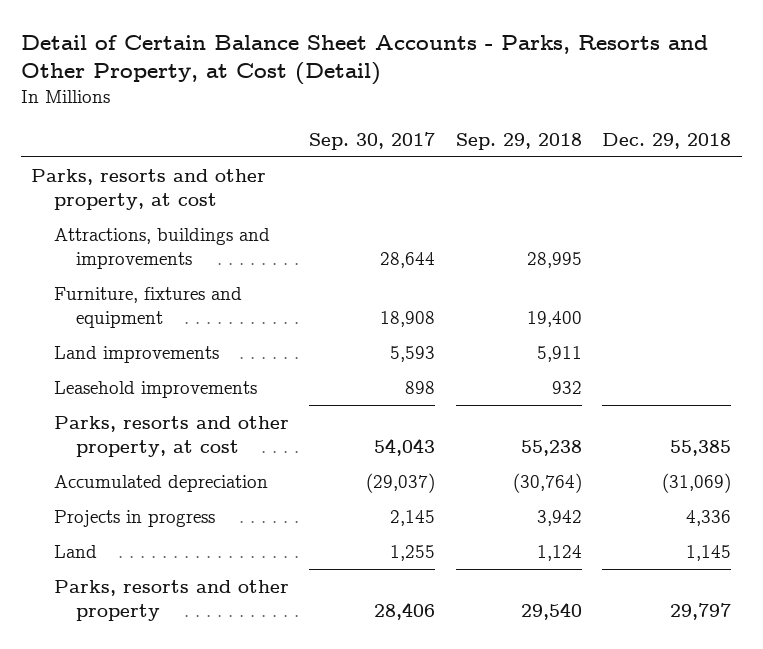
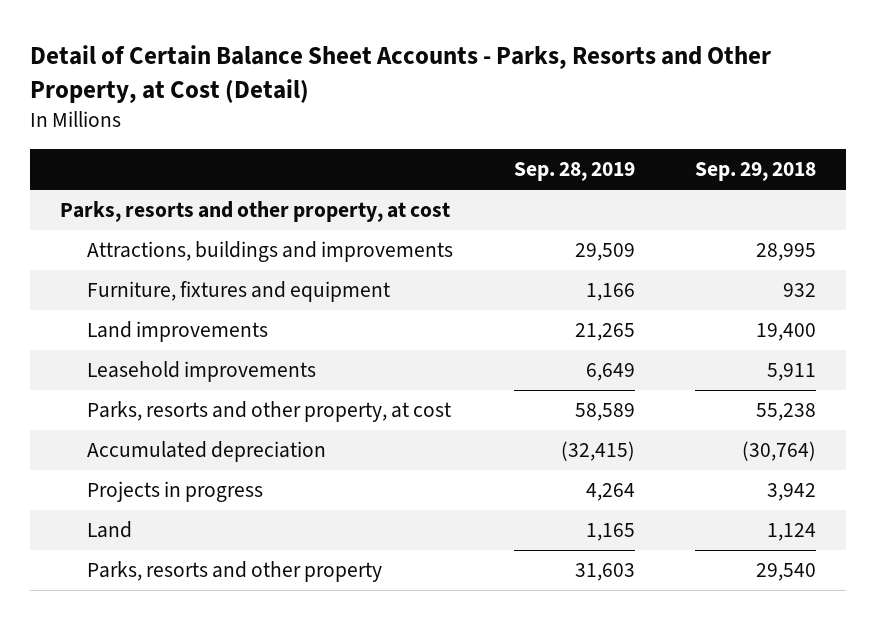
[309,131,436,150] Sep. 30, 2017 -> none
[602,132,732,149] Dec. 29, 2018 -> none
none -> [513,162,635,182] Sep. 28, 2019
[526,310,582,327] 19,400 -> [782,283,816,298] 932
[536,345,582,362] 5,911 -> [755,323,816,342] 19,400
[551,380,582,394] 932 -> [766,363,816,382] 5,911

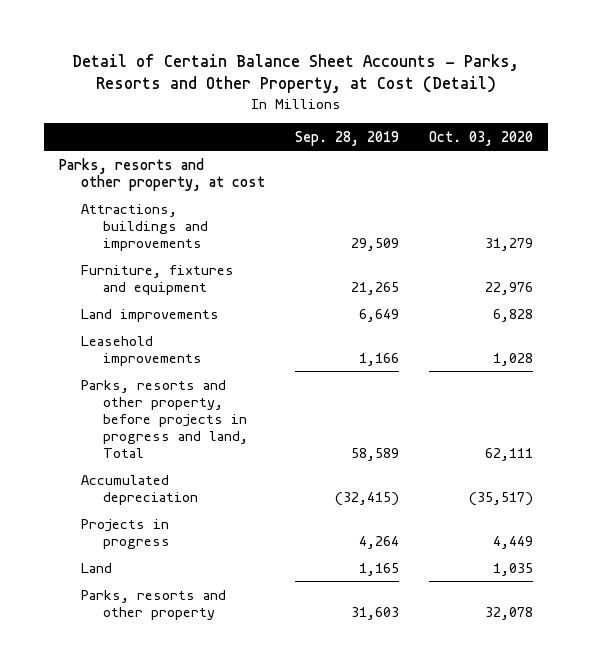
[694,162,816,182] Sep. 29, 2018 -> none
none -> [429,130,534,146] Oct. 03, 2020
[585,283,635,302] 1,166 -> [351,281,400,295] 21,265
[574,323,635,342] 21,265 -> [359,308,400,322] 6,649
[585,363,635,382] 6,649 -> [359,352,400,366] 1,166
[87,401,452,423] Parks, resorts and other property, at cost -> [80,379,248,458] Parks, resorts and other property, before projects in progress and land, Total

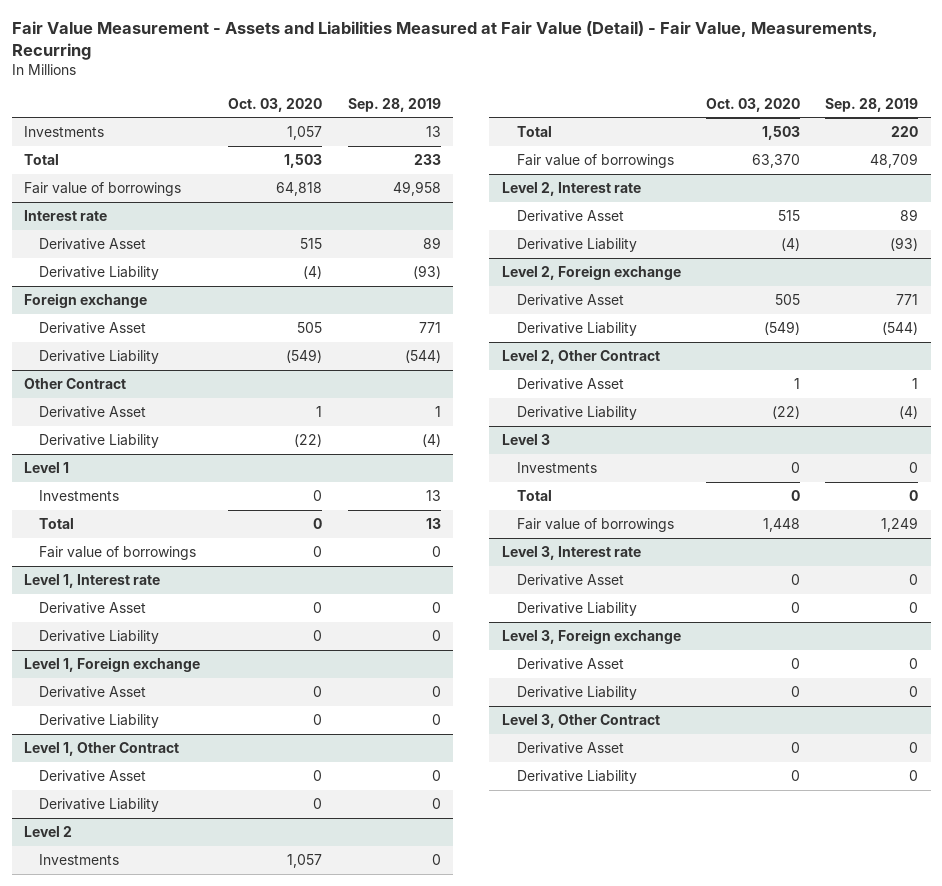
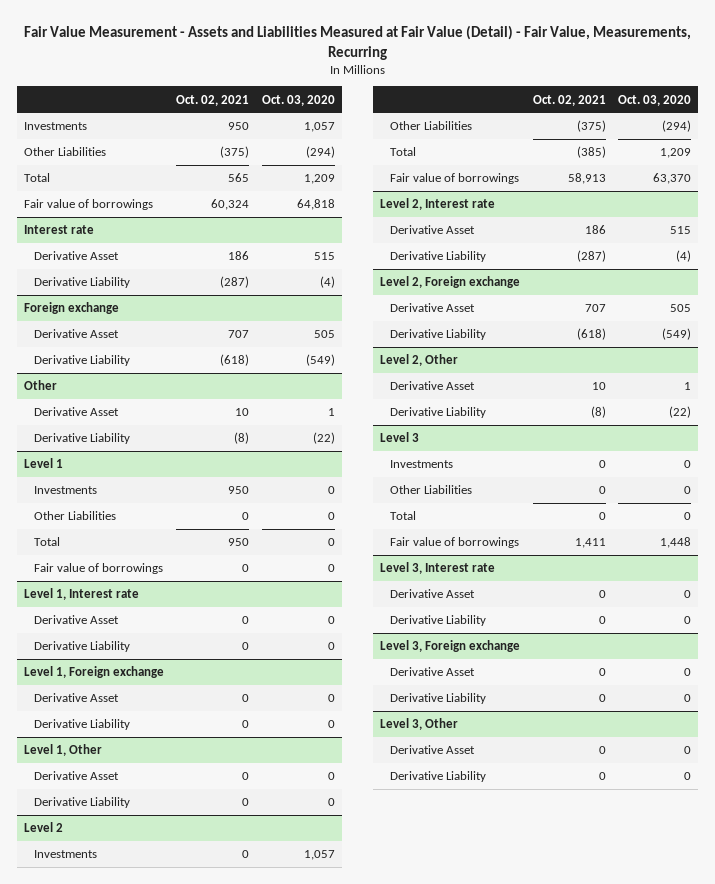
[347,97,441,112] Sep. 28, 2019 -> none
none -> [176,94,250,106] Oct. 02, 2021
none -> [23,147,106,157] Other Liabilities
[284,154,323,169] 1,503 -> [304,174,336,185] 1,209
[24,378,127,390] Other Contract -> [23,380,57,391] Other
none -> [33,511,116,521] Other Liabilities
[24,742,180,757] Level 1, Other Contract -> [23,744,102,757] Level 1, Other
none -> [390,121,473,131] Other Liabilities
[761,126,800,141] 1,503 -> [660,148,692,159] 1,209
[501,350,660,365] Level 2, Other Contract -> [379,354,458,367] Level 2, Other
none -> [390,485,473,495] Other Liabilities
[501,714,660,729] Level 3, Other Contract -> [379,718,458,731] Level 3, Other

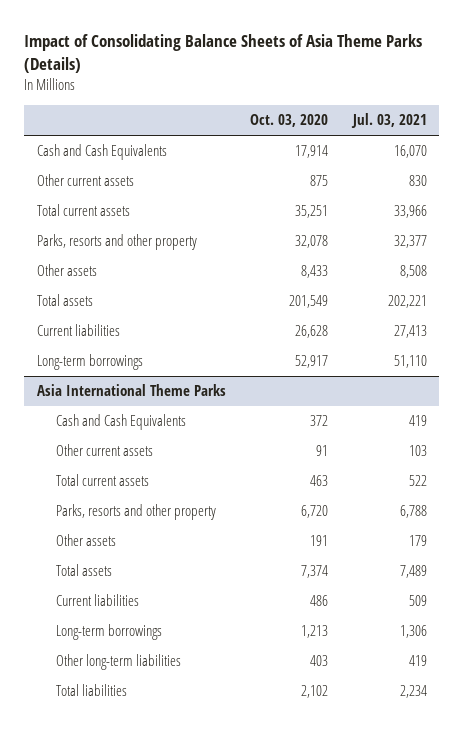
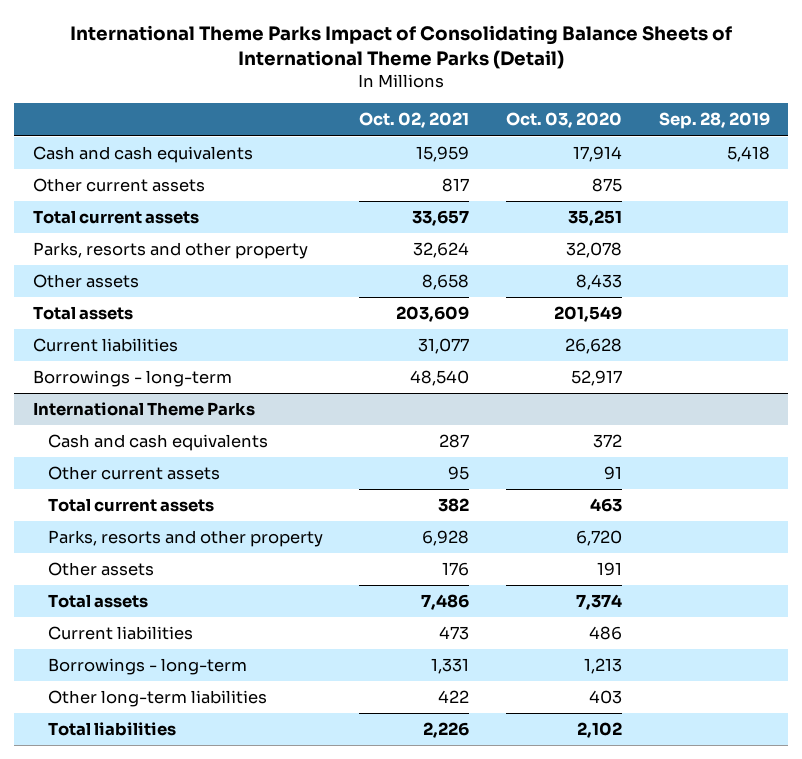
[24,34,423,74] Impact of Consolidating Balance Sheets of Asia Theme Parks (Details) -> [70,24,733,70] International Theme Parks Impact of Consolidating Balance Sheets of International Theme Parks (Detail)
[351,113,428,129] Jul. 03, 2021 -> none
none -> [359,112,470,129] Oct. 02, 2021
none -> [658,112,770,130] Sep. 28, 2019
[36,144,167,161] Cash and Cash Equivalents -> [32,146,253,164] Cash and cash equivalents
[36,354,143,371] Long-term borrowings -> [32,370,232,388] Borrowings - long-term
[36,384,226,397] Asia International Theme Parks -> [32,402,255,417] International Theme Parks
[55,414,186,431] Cash and Cash Equivalents -> [47,434,268,452] Cash and cash equivalents
[55,624,162,641] Long-term borrowings -> [47,658,247,676] Borrowings - long-term

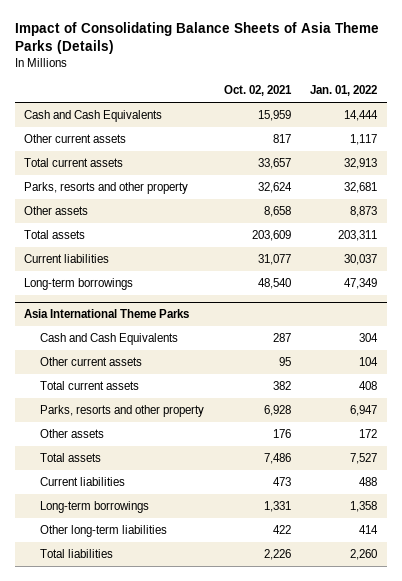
[70,24,733,70] International Theme Parks Impact of Consolidating Balance Sheets of International Theme Parks (Detail) -> [14,21,379,54] Impact of Consolidating Balance Sheets of Asia Theme Parks (Details)
[505,112,622,129] Oct. 03, 2020 -> none
[658,112,770,130] Sep. 28, 2019 -> none
none -> [310,85,378,97] Jan. 01, 2022
[32,146,253,164] Cash and cash equivalents -> [24,109,163,122] Cash and Cash Equivalents
[32,370,232,388] Borrowings - long-term -> [24,277,134,290] Long-term borrowings
[32,402,255,417] International Theme Parks -> [24,309,190,319] Asia International Theme Parks
[47,434,268,452] Cash and cash equivalents -> [40,332,179,345] Cash and Cash Equivalents
[47,658,247,676] Borrowings - long-term -> [40,500,150,513] Long-term borrowings

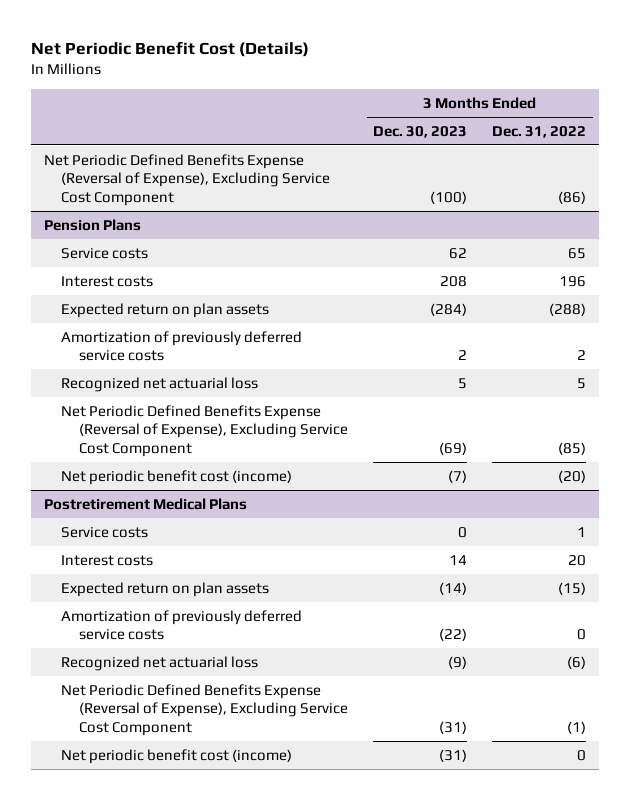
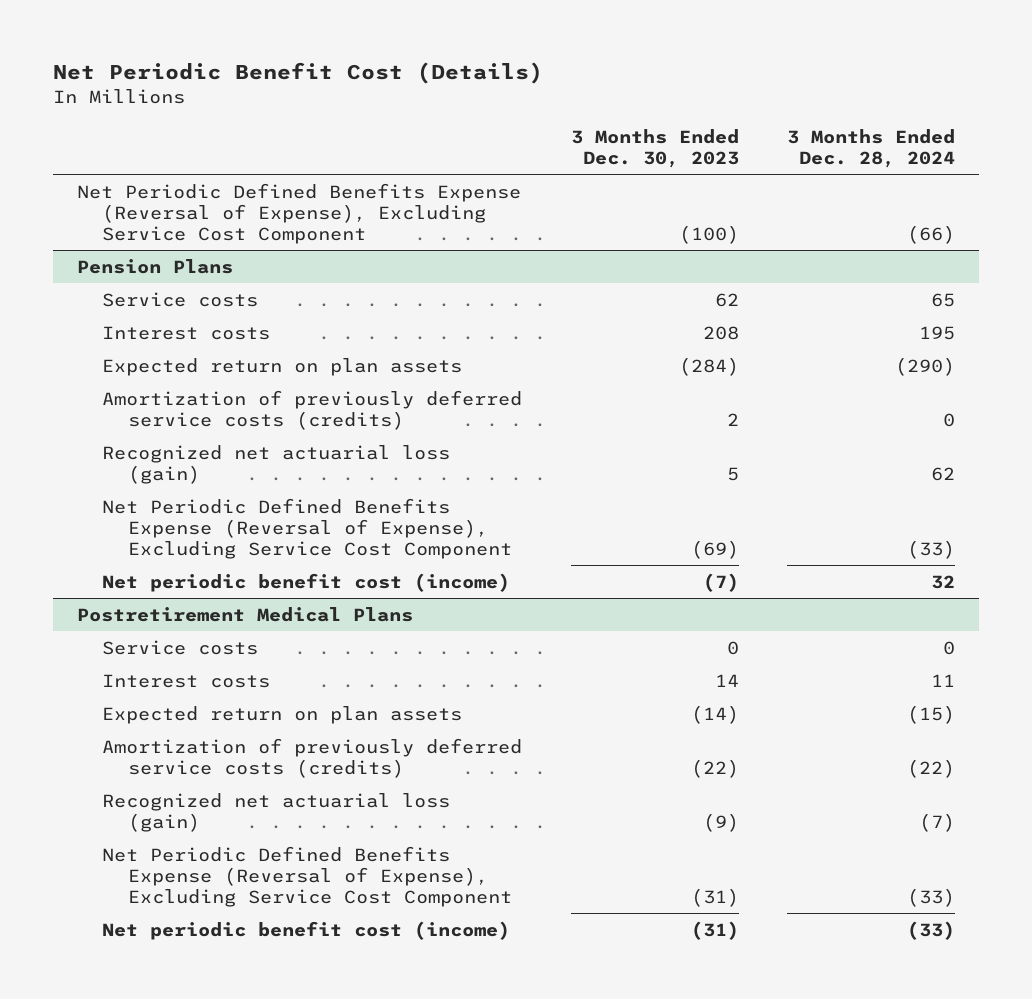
[492,125,587,138] Dec. 31, 2022 -> none
none -> [787,128,956,169] 3 Months Ended Dec. 28, 2024
[61,330,303,362] Amortization of previously deferred service costs -> [102,389,523,430] Amortization of previously deferred service costs (credits)
[61,376,259,392] Recognized net actuarial loss -> [102,444,451,484] Recognized net actuarial loss (gain)
[61,609,303,641] Amortization of previously deferred service costs -> [102,737,523,778] Amortization of previously deferred service costs (credits)
[61,655,259,671] Recognized net actuarial loss -> [102,792,451,832] Recognized net actuarial loss (gain)

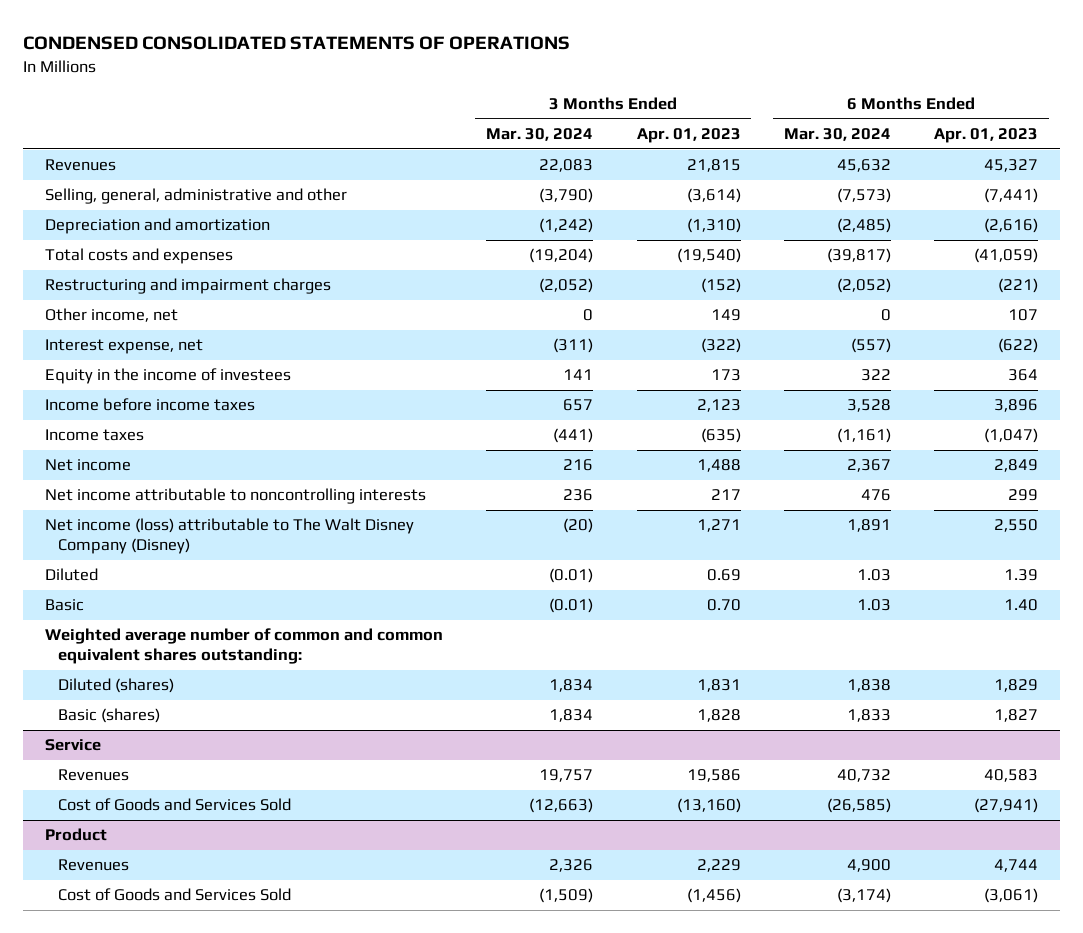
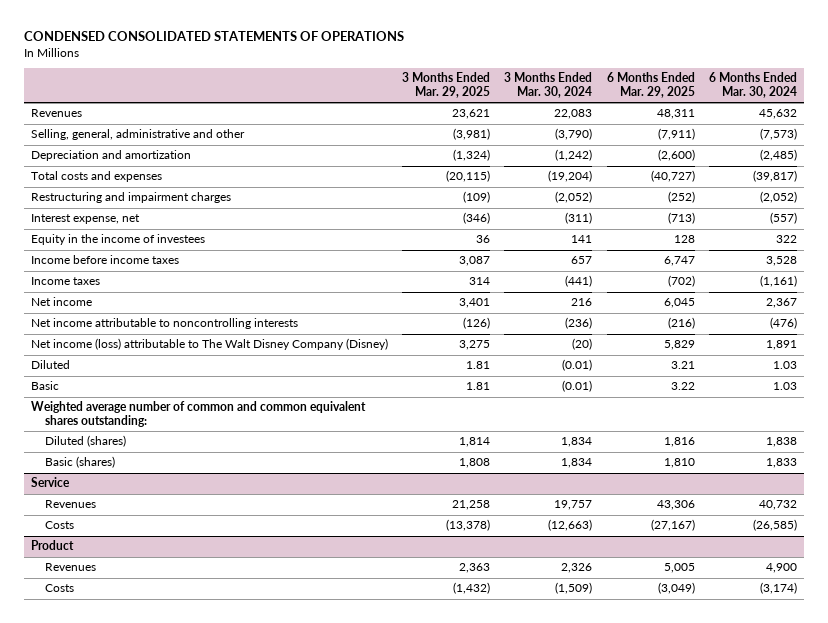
[636,128,741,144] Apr. 01, 2023 -> none
[934,128,1039,144] Apr. 01, 2023 -> none
none -> [402,72,491,98] 3 Months Ended Mar. 29, 2025
none -> [606,72,695,98] 6 Months Ended Mar. 29, 2025
[45,308,179,323] Other income, net -> none
[563,489,594,502] 236 -> [565,317,593,330] (236)
[860,489,891,502] 476 -> [770,317,798,330] (476)
[57,798,291,812] Cost of Goods and Services Sold -> [45,521,75,530] Costs
[57,888,291,902] Cost of Goods and Services Sold -> [45,584,75,593] Costs

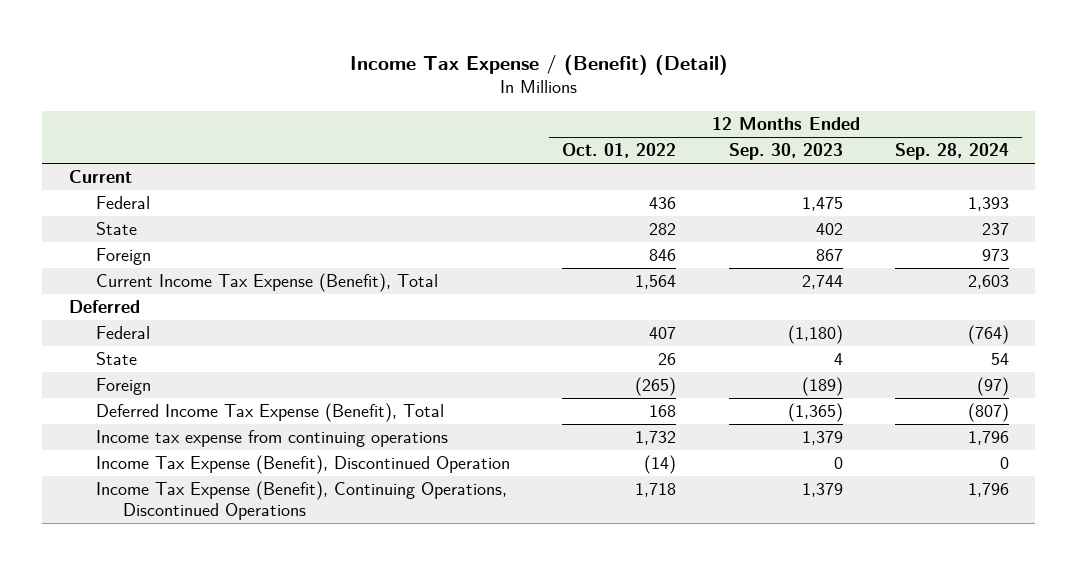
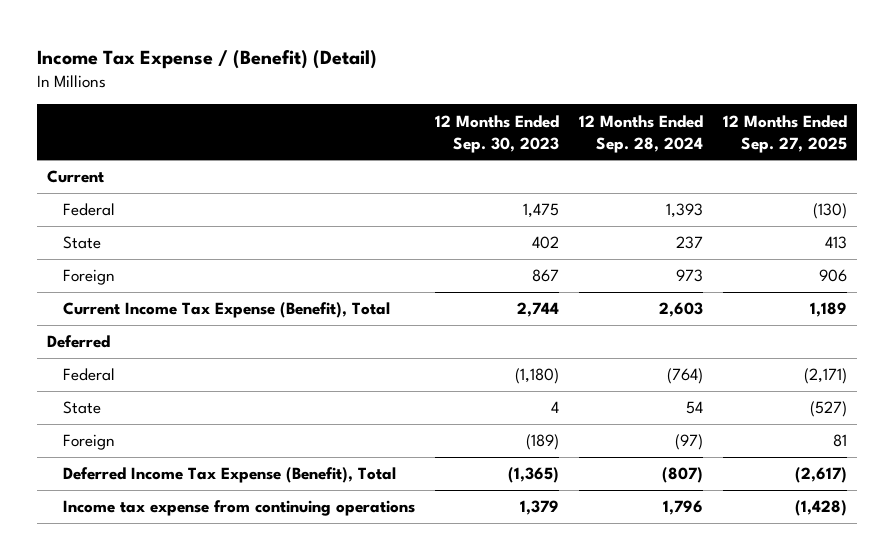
[562,143,677,159] Oct. 01, 2022 -> none
none -> [722,114,847,153] 12 Months Ended Sep. 27, 2025
[95,455,510,475] Income Tax Expense (Benefit), Discontinued Operation -> none
[95,481,507,520] Income Tax Expense (Benefit), Continuing Operations, Discontinued Operations -> none

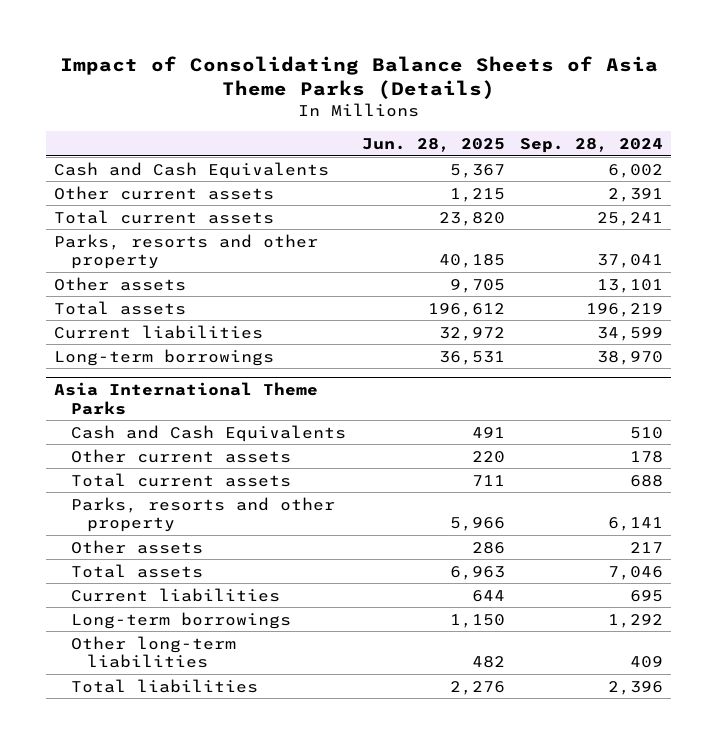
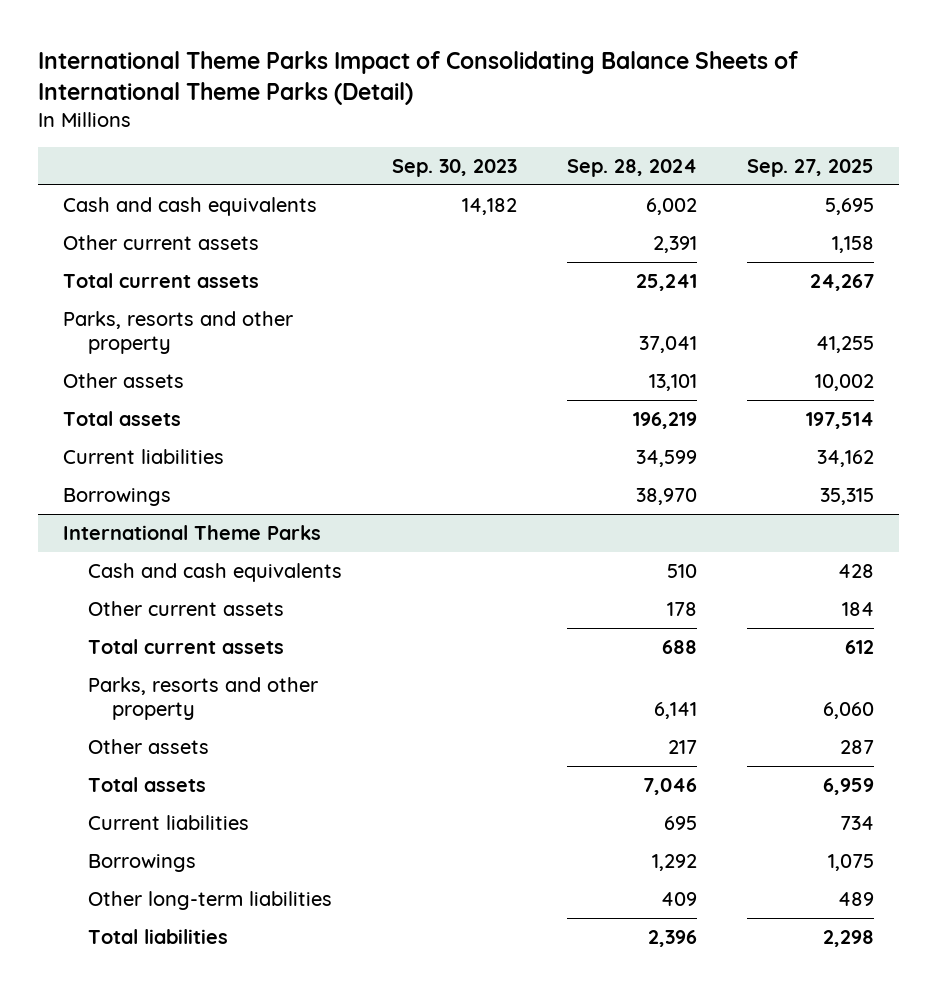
[59,55,658,99] Impact of Consolidating Balance Sheets of Asia Theme Parks (Details) -> [38,51,799,106] International Theme Parks Impact of Consolidating Balance Sheets of International Theme Parks (Detail)
[361,138,505,153] Jun. 28, 2025 -> none
none -> [391,158,517,177] Sep. 30, 2023
none -> [747,158,875,177] Sep. 27, 2025
[54,161,330,179] Cash and Cash Equivalents -> [63,196,318,216] Cash and cash equivalents
[54,348,275,366] Long-term borrowings -> [63,487,172,506] Borrowings
[54,381,319,415] Asia International Theme Parks -> [63,524,322,540] International Theme Parks
[70,424,346,442] Cash and Cash Equivalents -> [87,562,342,582] Cash and cash equivalents
[70,611,291,629] Long-term borrowings -> [87,853,196,872] Borrowings

